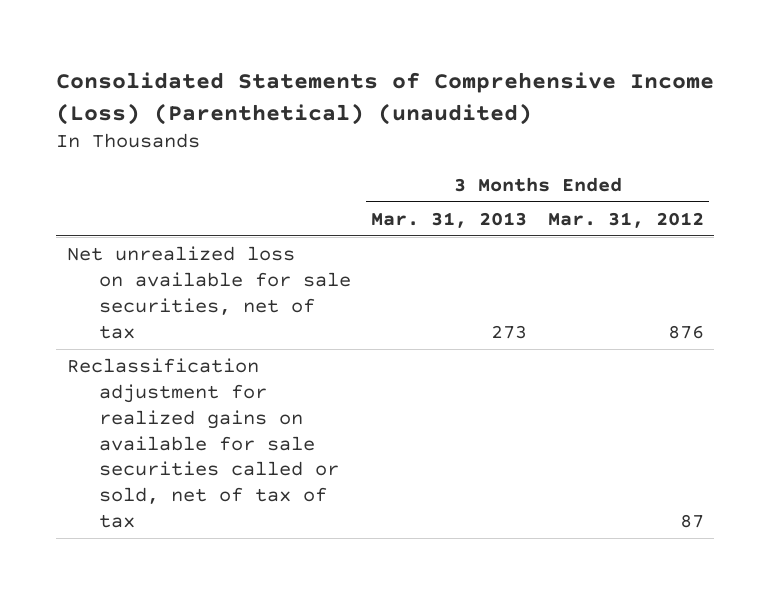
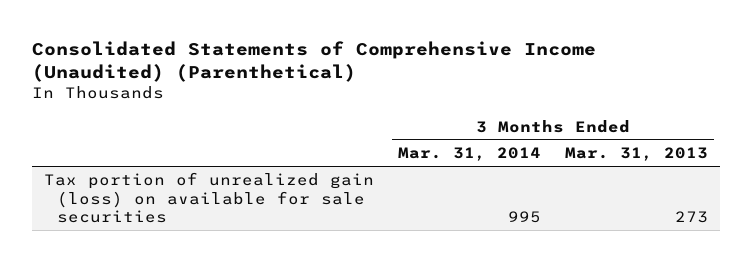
[56,71,715,125] Consolidated Statements of Comprehensive Income (Loss) (Parenthetical) (unaudited) -> [32,41,597,83] Consolidated Statements of Comprehensive Income (Unaudited) (Parenthetical)
[548,211,705,228] Mar. 31, 2012 -> none
none -> [398,147,542,162] Mar. 31, 2014
[66,358,339,529] Reclassification adjustment for realized gains on available for sale securities called or sold, net of tax of tax -> none
[66,246,351,339] Net unrealized loss on available for sale securities, net of tax -> [44,172,375,224] Tax portion of unrealized gain (loss) on available for sale securities

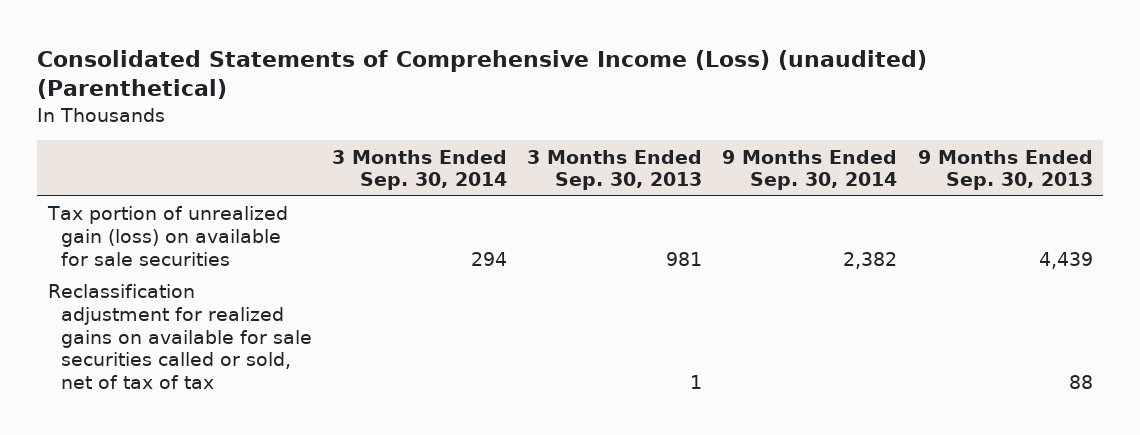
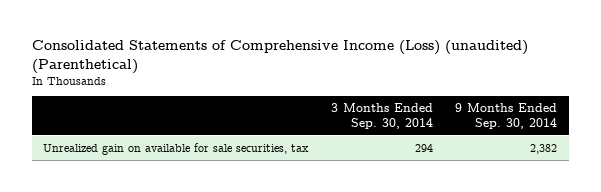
[527,149,703,191] 3 Months Ended Sep. 30, 2013 -> none
[917,149,1093,191] 9 Months Ended Sep. 30, 2013 -> none
[47,284,313,390] Reclassification adjustment for realized gains on available for sale securities called or sold, net of tax of tax -> none
[46,206,288,266] Tax portion of unrealized gain (loss) on available for sale securities -> [43,142,310,155] Unrealized gain on available for sale securities, tax

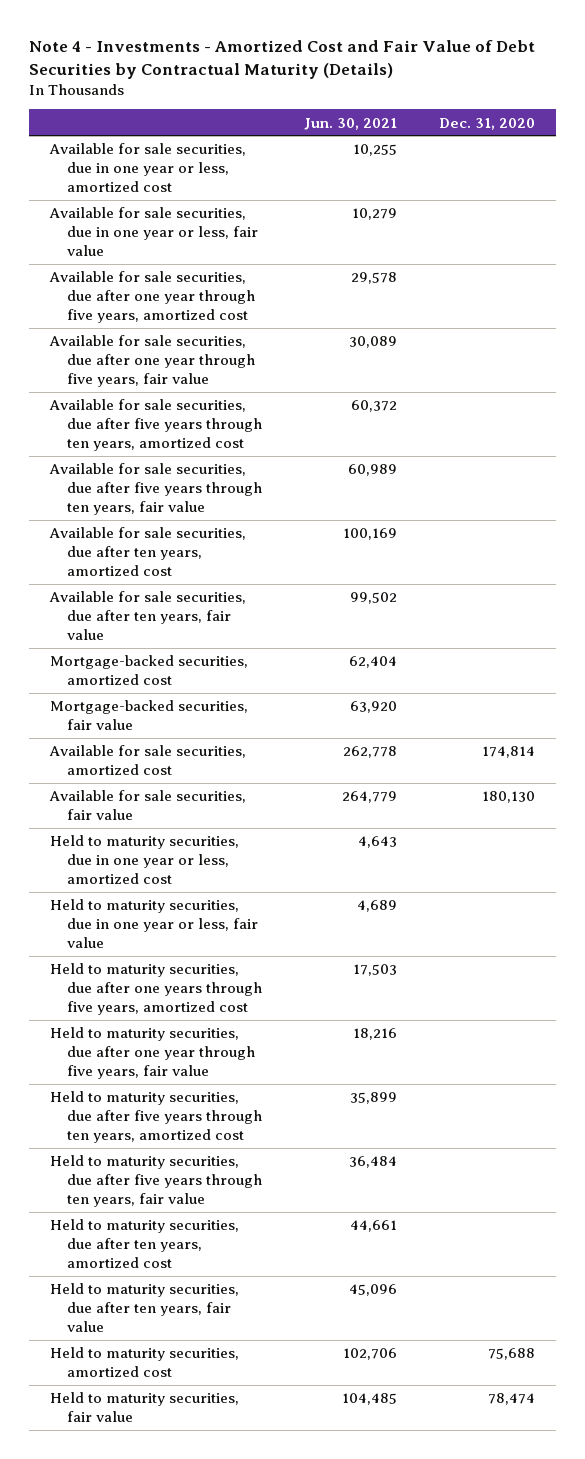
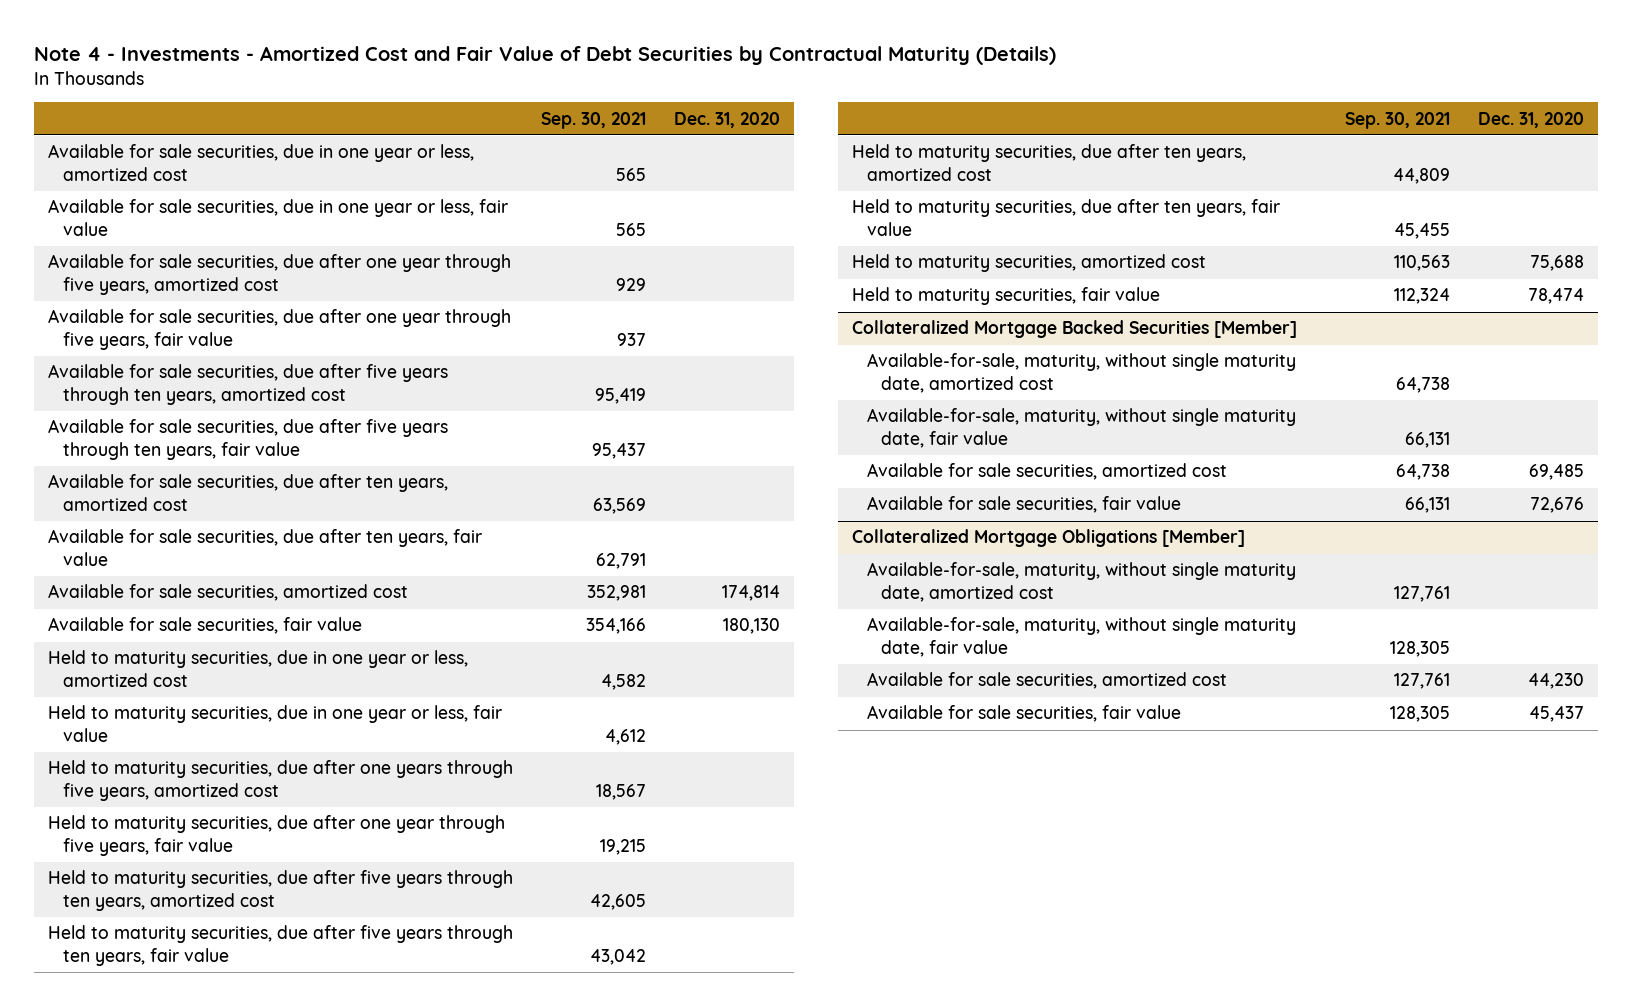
[303,117,397,130] Jun. 30, 2021 -> none
none -> [541,111,647,129] Sep. 30, 2021
[50,655,249,686] Mortgage-backed securities, amortized cost -> none
[50,700,249,731] Mortgage-backed securities, fair value -> none
none -> [852,320,1298,339] Collateralized Mortgage Backed Securities [Member]
none -> [866,353,1296,393] Available-for-sale, maturity, without single maturity date, amortized cost
none -> [866,408,1296,448] Available-for-sale, maturity, without single maturity date, fair value
none -> [866,463,1227,481] Available for sale securities, amortized cost
none -> [866,496,1181,514] Available for sale securities, fair value
none -> [852,529,1246,548] Collateralized Mortgage Obligations [Member]
none -> [866,562,1296,602] Available-for-sale, maturity, without single maturity date, amortized cost
none -> [866,617,1296,657] Available-for-sale, maturity, without single maturity date, fair value
none -> [866,672,1227,690] Available for sale securities, amortized cost
none -> [866,705,1181,723] Available for sale securities, fair value

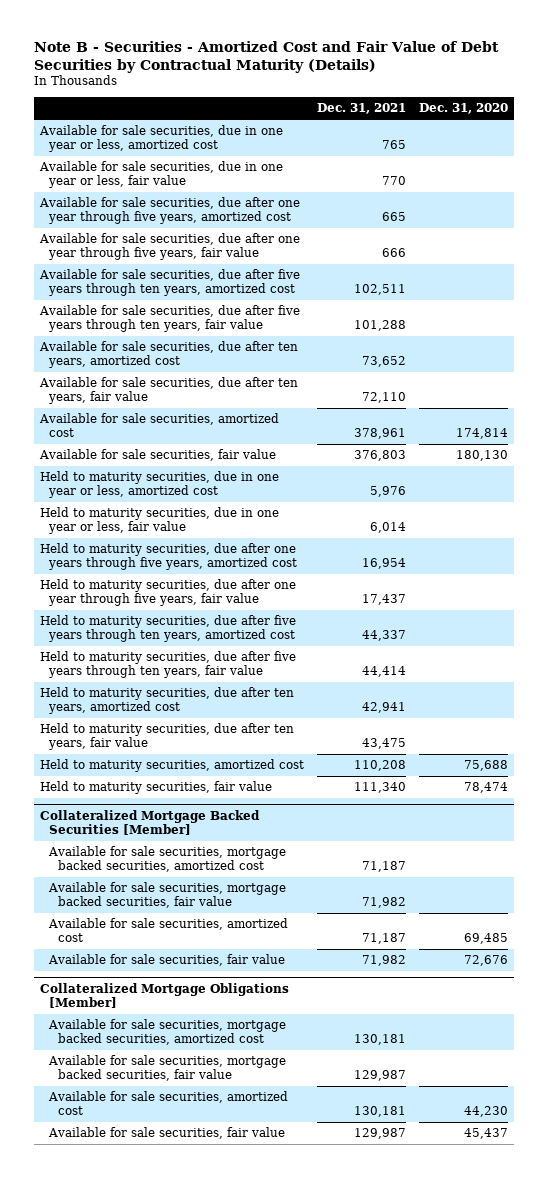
[34,46,1057,66] Note 4 - Investments - Amortized Cost and Fair Value of Debt Securities by Contractual Maturity (Details) -> [33,40,499,73] Note B - Securities - Amortized Cost and Fair Value of Debt Securities by Contractual Maturity (Details)
[541,111,647,129] Sep. 30, 2021 -> none
none -> [317,103,407,115] Dec. 31, 2021
[866,353,1296,393] Available-for-sale, maturity, without single maturity date, amortized cost -> [48,846,287,872] Available for sale securities, mortgage backed securities, amortized cost
[866,408,1296,448] Available-for-sale, maturity, without single maturity date, fair value -> [48,882,287,908] Available for sale securities, mortgage backed securities, fair value
[866,562,1296,602] Available-for-sale, maturity, without single maturity date, amortized cost -> [48,1019,287,1045] Available for sale securities, mortgage backed securities, amortized cost
[866,617,1296,657] Available-for-sale, maturity, without single maturity date, fair value -> [48,1055,287,1081] Available for sale securities, mortgage backed securities, fair value

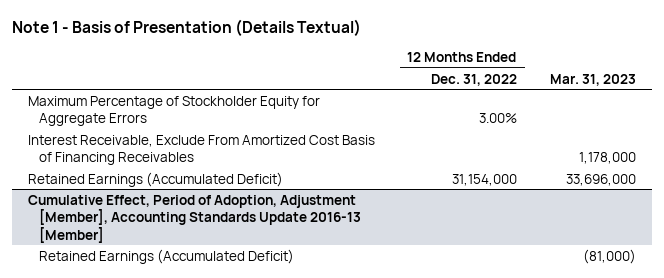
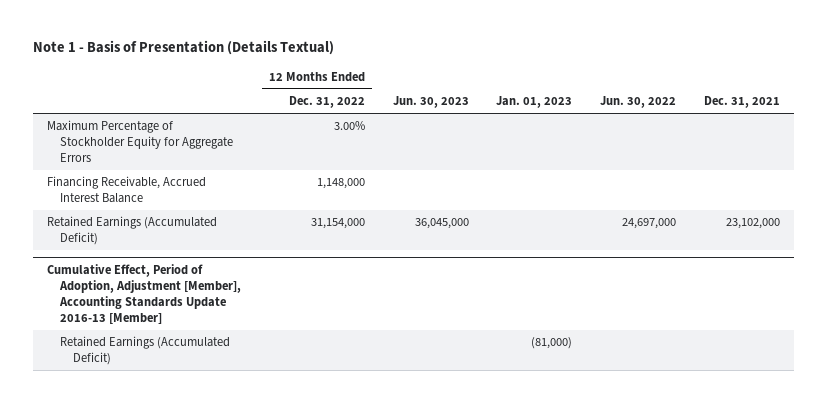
[549,73,636,86] Mar. 31, 2023 -> none
none -> [392,96,469,109] Jun. 30, 2023
none -> [496,96,573,109] Jan. 01, 2023
none -> [600,96,677,109] Jun. 30, 2022
none -> [704,96,781,109] Dec. 31, 2021
[28,134,376,166] Interest Receivable, Exclude From Amortized Cost Basis of Financing Receivables -> none
none -> [46,176,206,204] Financing Receivable, Accrued Interest Balance

